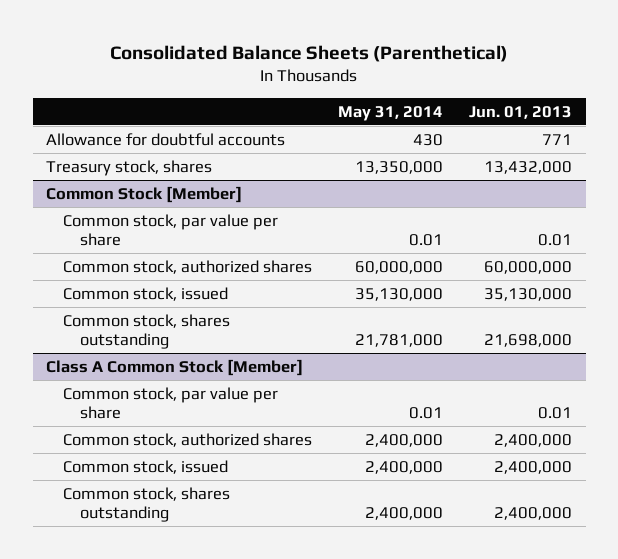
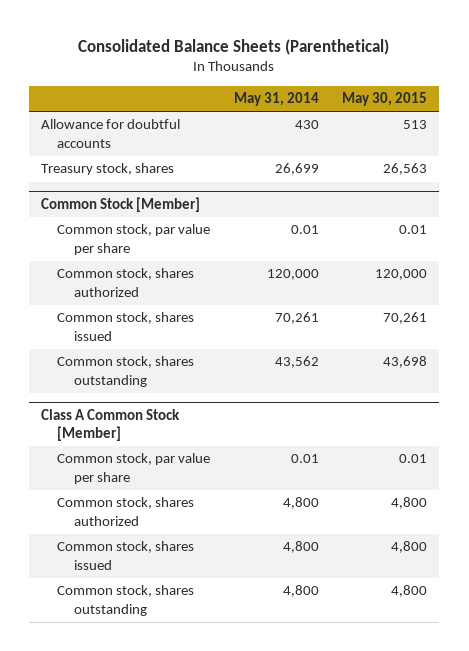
[469,105,573,119] Jun. 01, 2013 -> none
none -> [342,92,428,107] May 30, 2015
[355,160,444,174] 13,350,000 -> [274,163,319,176] 26,699
[62,259,312,274] Common stock, authorized shares -> [57,268,195,297] Common stock, shares authorized
[355,260,444,274] 60,000,000 -> [266,269,319,281] 120,000
[62,286,228,301] Common stock, issued -> [57,312,195,341] Common stock, shares issued
[355,287,444,301] 35,130,000 -> [274,312,319,325] 70,261
[355,334,444,348] 21,781,000 -> [274,356,319,369] 43,562
[62,432,312,447] Common stock, authorized shares -> [57,497,195,526] Common stock, shares authorized
[365,433,444,447] 2,400,000 -> [282,497,319,510] 4,800
[62,459,228,474] Common stock, issued -> [57,541,195,570] Common stock, shares issued
[365,460,444,474] 2,400,000 -> [282,541,319,554] 4,800
[365,507,444,521] 2,400,000 -> [282,585,319,598] 4,800

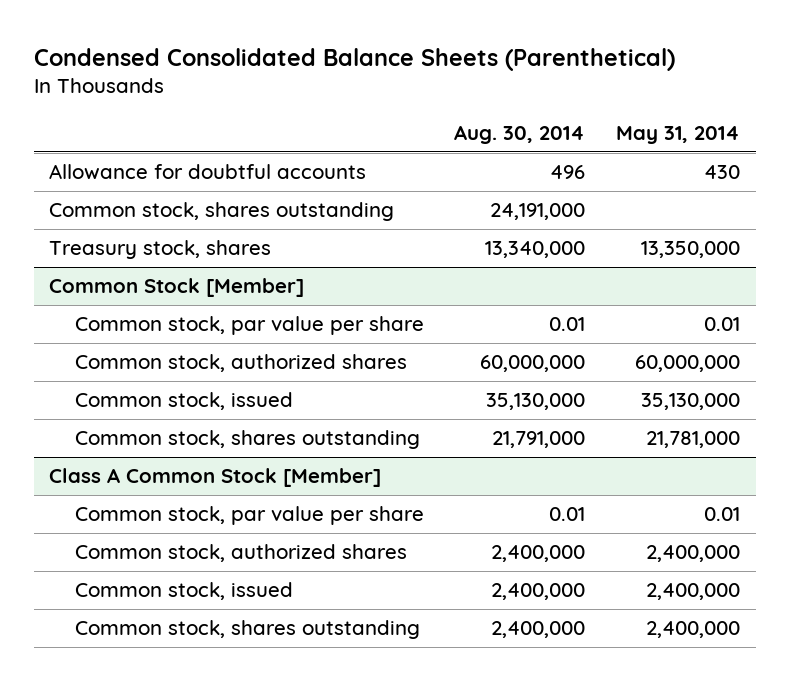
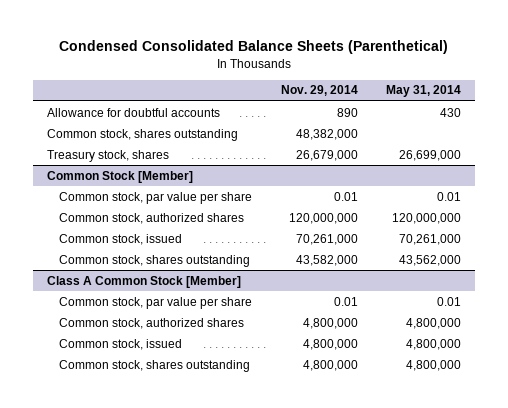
[454,125,586,145] Aug. 30, 2014 -> none
none -> [280,85,358,97] Nov. 29, 2014
[641,241,741,259] 13,350,000 -> [398,149,461,161] 26,699,000
[635,355,741,373] 60,000,000 -> [391,212,461,224] 120,000,000
[641,393,741,411] 35,130,000 -> [398,233,461,245] 70,261,000
[646,431,741,449] 21,781,000 -> [398,254,461,266] 43,562,000
[646,545,741,563] 2,400,000 -> [405,317,461,329] 4,800,000
[646,583,741,601] 2,400,000 -> [405,338,461,350] 4,800,000
[646,621,741,639] 2,400,000 -> [405,359,461,371] 4,800,000

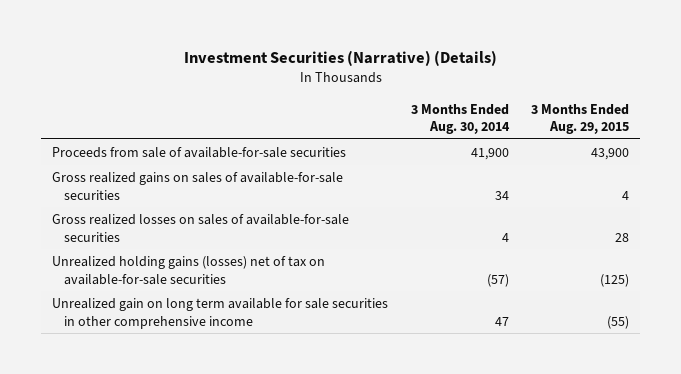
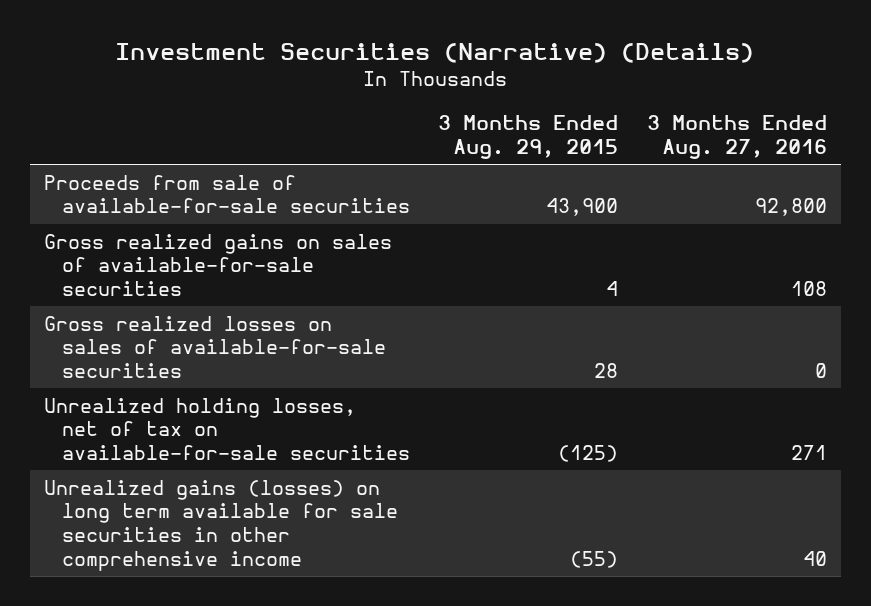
[410,103,510,135] 3 Months Ended Aug. 30, 2014 -> none
none -> [646,115,827,160] 3 Months Ended Aug. 27, 2016
[52,256,326,285] Unrealized holding gains (losses) net of tax on available-for-sale securities -> [44,397,411,461] Unrealized holding losses, net of tax on available-for-sale securities
[52,298,389,329] Unrealized gain on long term available for sale securities in other comprehensive income -> [44,479,399,571] Unrealized gains (losses) on long term available for sale securities in other comprehensive income

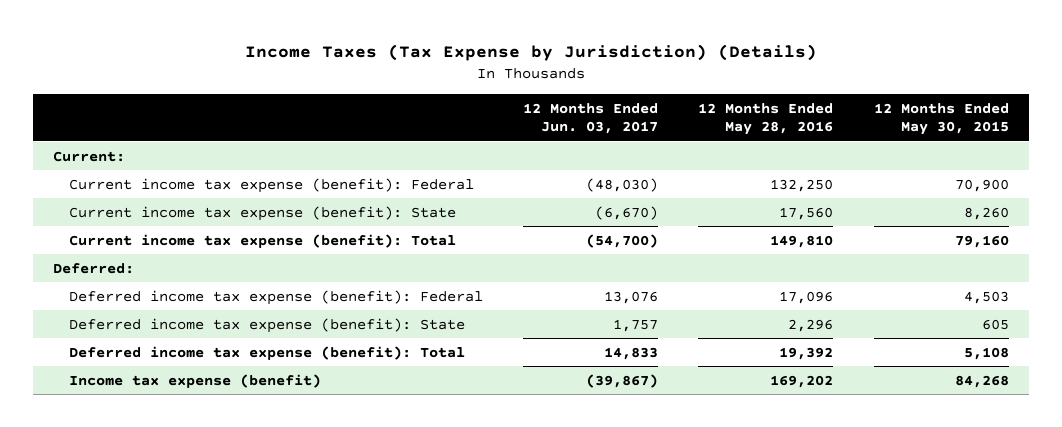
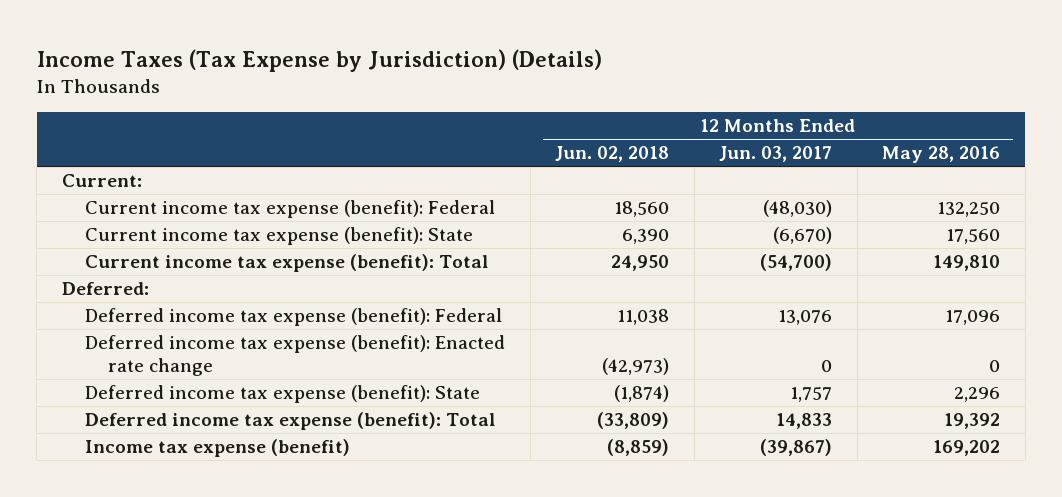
[873,102,1009,136] 12 Months Ended May 30, 2015 -> none
none -> [555,146,670,163] Jun. 02, 2018
none -> [85,335,506,376] Deferred income tax expense (benefit): Enacted rate change

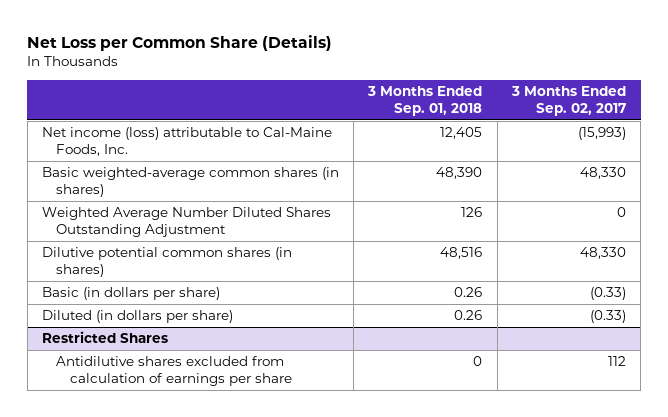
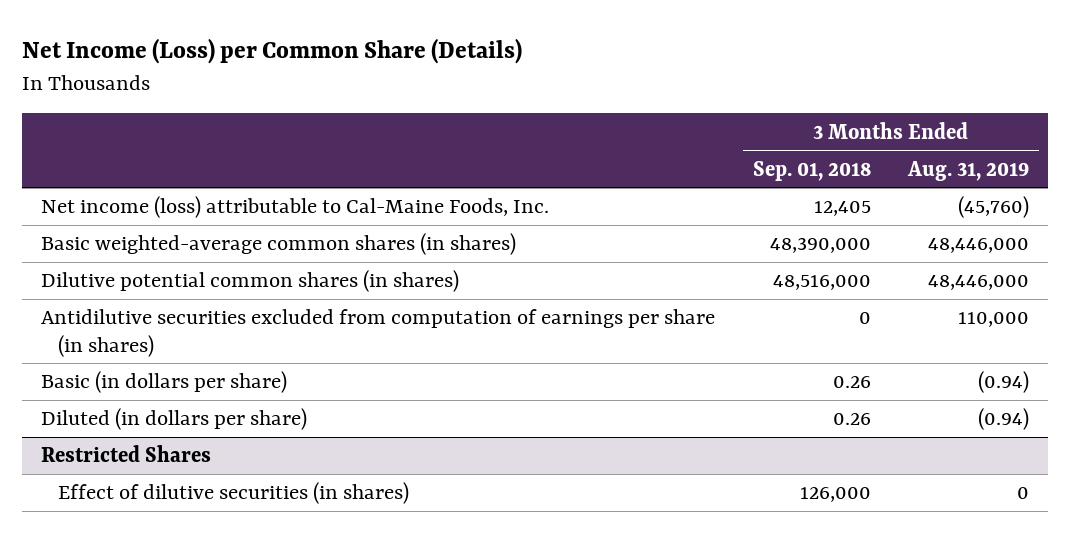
[27,35,333,52] Net Loss per Common Share (Details) -> [21,38,522,65] Net Income (Loss) per Common Share (Details)
[510,86,626,116] 3 Months Ended Sep. 02, 2017 -> none
none -> [907,160,1030,181] Aug. 31, 2019
[42,207,332,238] Weighted Average Number Diluted Shares Outstanding Adjustment -> none
[436,167,483,180] 48,390 -> [769,237,871,254] 48,390,000
[440,247,483,260] 48,516 -> [772,275,871,291] 48,516,000
none -> [40,309,715,357] Antidilutive securities excluded from computation of earnings per share (in shares)
[56,356,293,387] Antidilutive shares excluded from calculation of earnings per share -> none
none -> [58,482,410,505] Effect of dilutive securities (in shares)

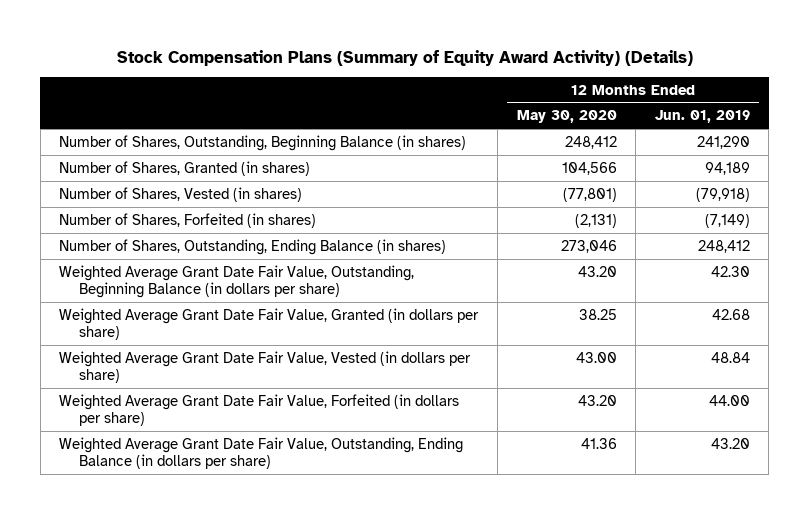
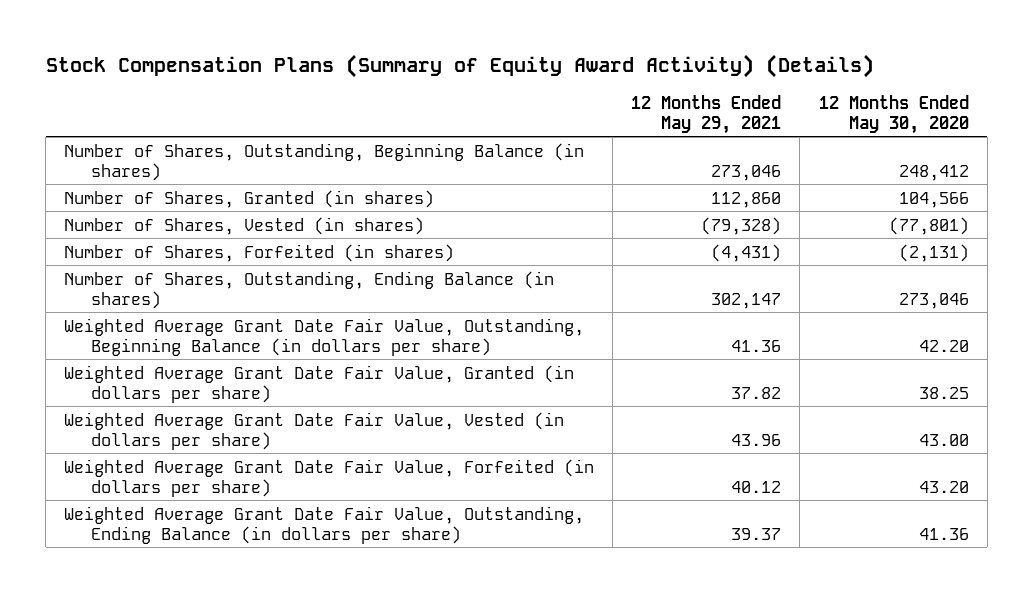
[654,110,750,124] Jun. 01, 2019 -> none
none -> [631,94,782,134] 12 Months Ended May 29, 2021
[577,265,617,277] 43.20 -> [918,339,969,352] 42.20

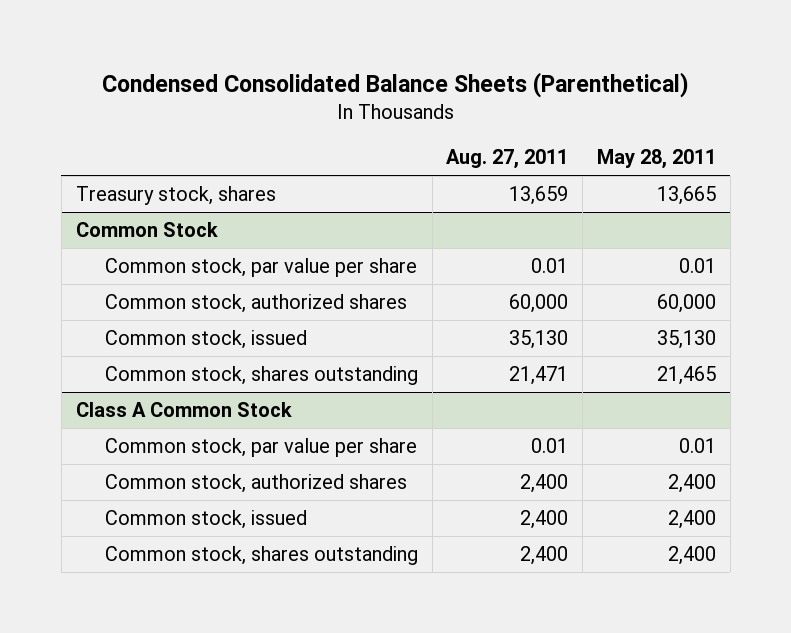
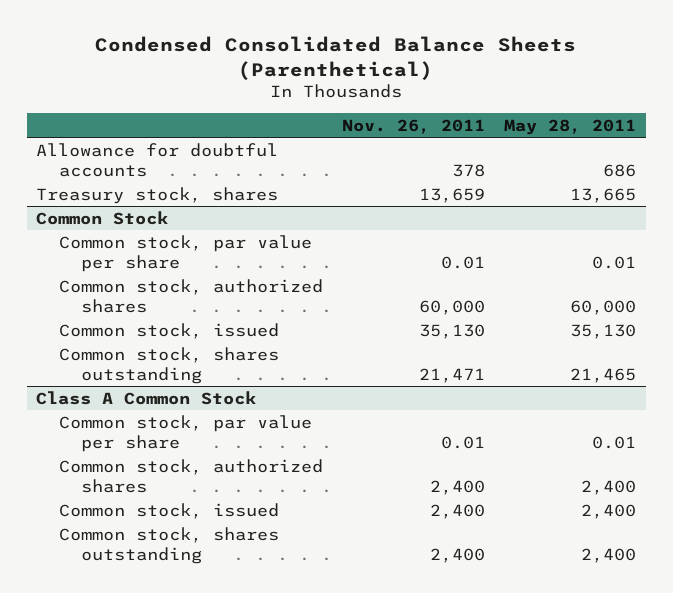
[446,148,569,169] Aug. 27, 2011 -> none
none -> [342,118,486,134] Nov. 26, 2011
none -> [36,142,279,177] Allowance for doubtful accounts

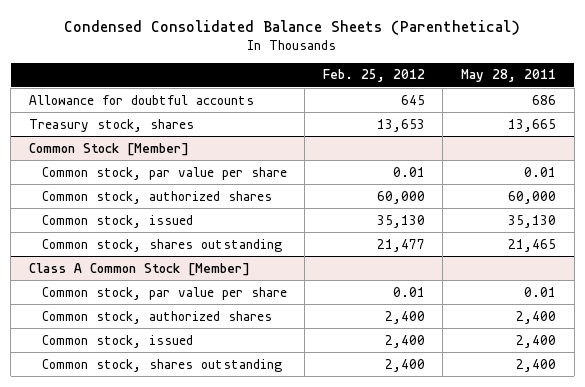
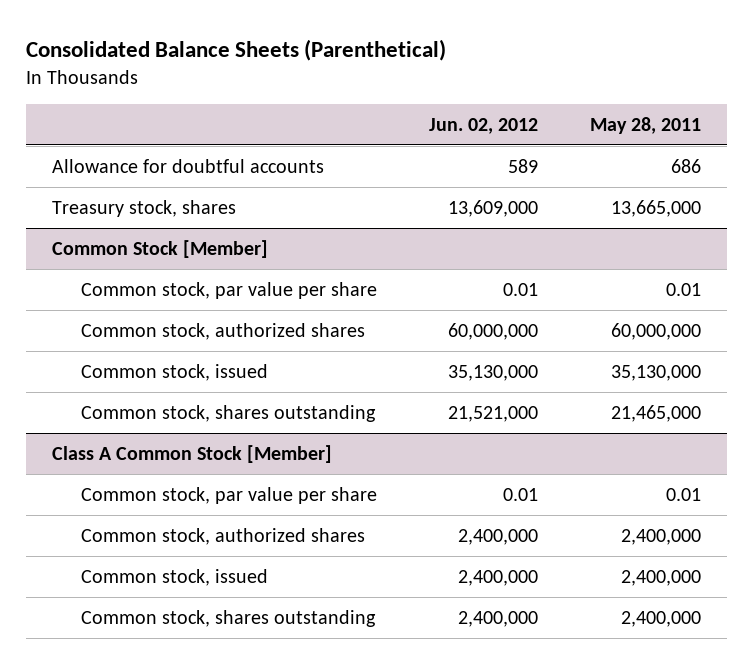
[64,19,521,35] Condensed Consolidated Balance Sheets (Parenthetical) -> [26,39,447,62] Consolidated Balance Sheets (Parenthetical)
[322,69,425,83] Feb. 25, 2012 -> none
none -> [429,118,539,135] Jun. 02, 2012
[508,118,557,132] 13,665 -> [611,199,702,217] 13,665,000
[508,190,557,204] 60,000 -> [611,322,702,340] 60,000,000
[508,214,557,228] 35,130 -> [611,364,702,381] 35,130,000
[508,238,557,252] 21,465 -> [611,404,702,422] 21,465,000
[516,310,557,324] 2,400 -> [621,528,702,545] 2,400,000
[516,334,557,348] 2,400 -> [621,569,702,586] 2,400,000
[516,358,557,372] 2,400 -> [621,610,702,627] 2,400,000

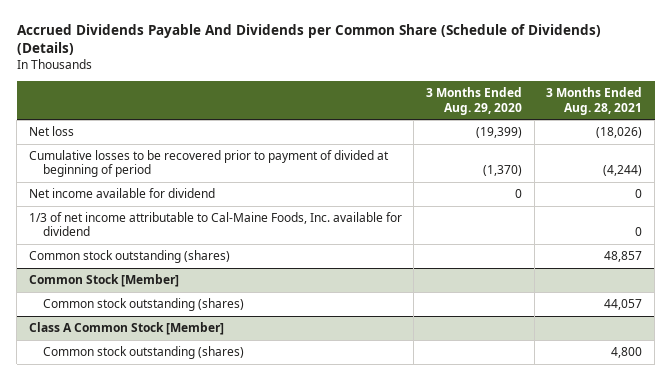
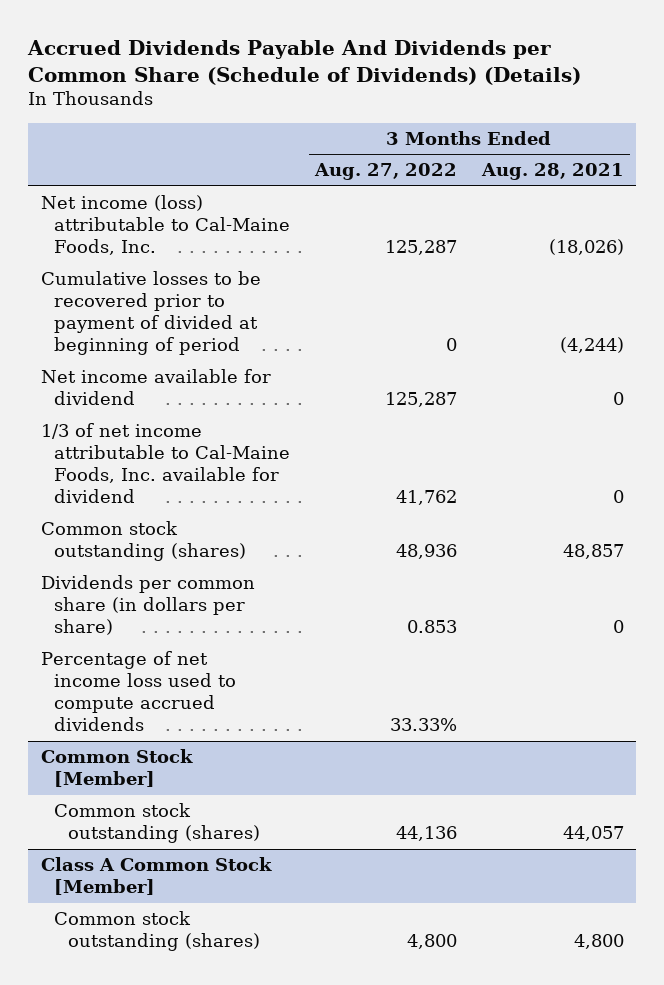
[426,87,523,115] 3 Months Ended Aug. 29, 2020 -> none
none -> [313,163,457,181] Aug. 27, 2022
[28,126,74,137] Net loss -> [40,195,291,256] Net income (loss) attributable to Cal-Maine Foods, Inc.
none -> [40,575,255,636] Dividends per common share (in dollars per share)
none -> [40,651,237,732] Percentage of net income loss used to compute accrued dividends

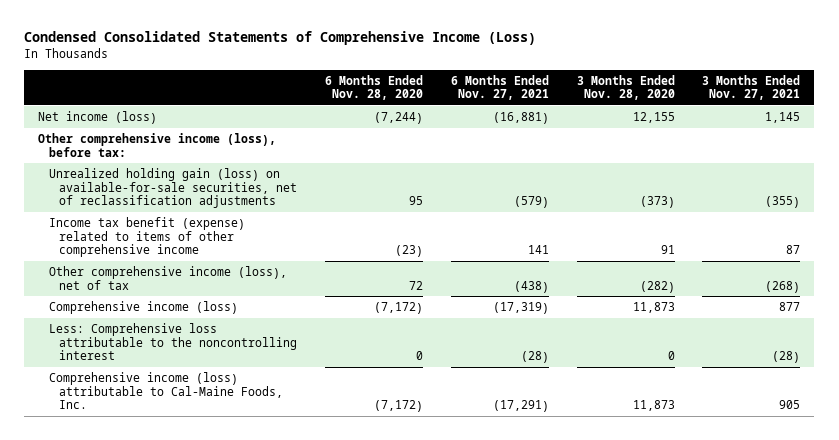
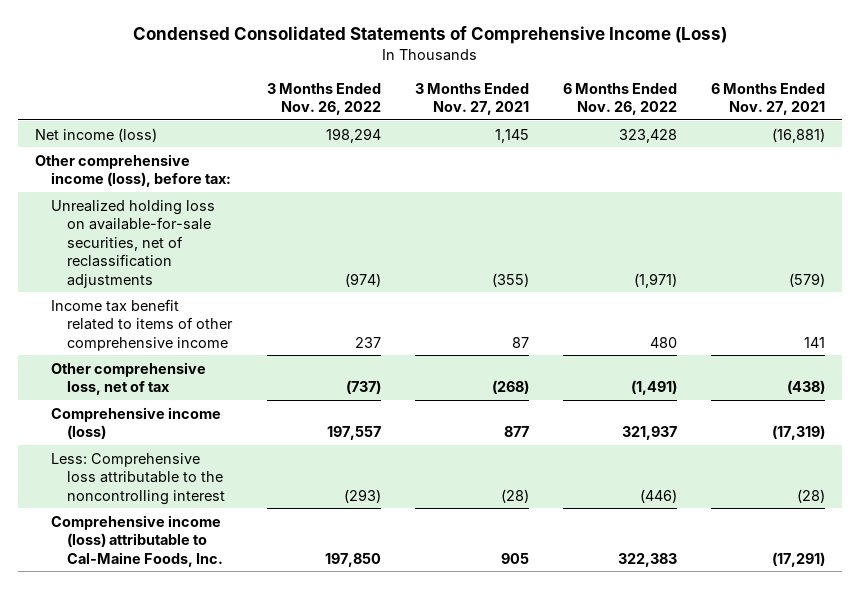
[325,74,424,101] 6 Months Ended Nov. 28, 2020 -> none
[576,74,675,101] 3 Months Ended Nov. 28, 2020 -> none
none -> [266,82,381,116] 3 Months Ended Nov. 26, 2022
none -> [562,82,677,116] 6 Months Ended Nov. 26, 2022
[48,167,298,209] Unrealized holding gain (loss) on available-for-sale securities, net of reclassification adjustments -> [50,199,215,288] Unrealized holding loss on available-for-sale securities, net of reclassification adjustments
[48,216,245,258] Income tax benefit (expense) related to items of other comprehensive income -> [50,298,234,351] Income tax benefit related to items of other comprehensive income
[48,265,287,290] Other comprehensive income (loss), net of tax -> [50,361,206,396] Other comprehensive loss, net of tax

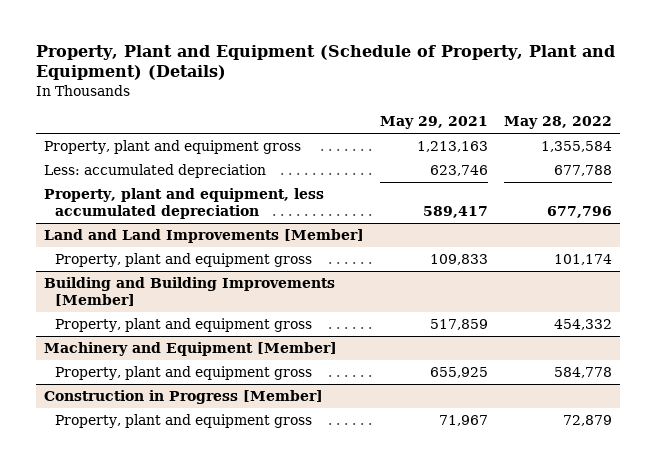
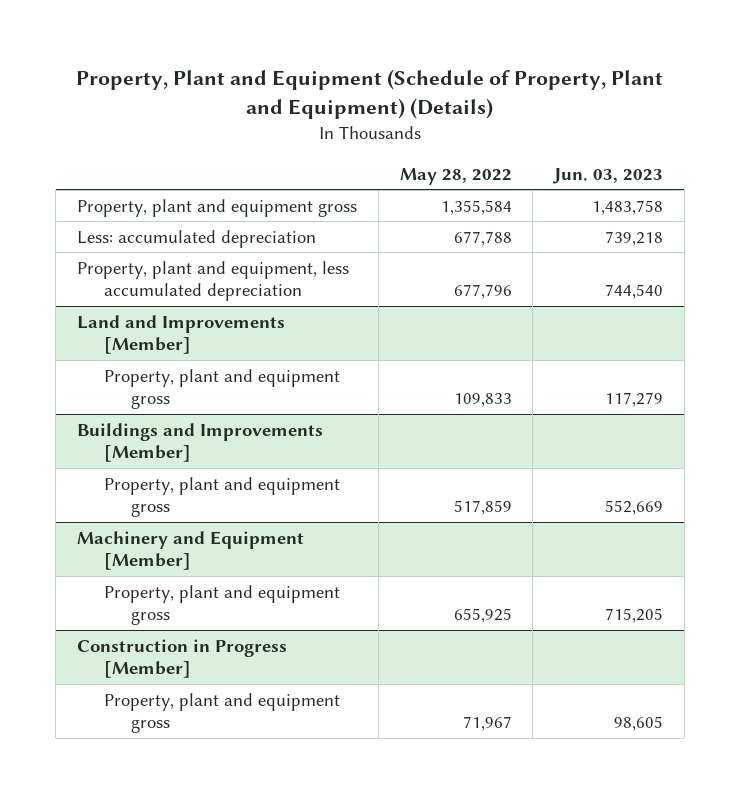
[379,116,488,130] May 29, 2021 -> none
none -> [553,167,664,184] Jun. 03, 2023
[43,228,364,243] Land and Land Improvements [Member] -> [77,314,286,355] Land and Improvements [Member]
[554,253,613,265] 101,174 -> [453,393,512,408] 109,833
[43,276,335,307] Building and Building Improvements [Member] -> [77,422,324,463] Buildings and Improvements [Member]
[554,318,613,330] 454,332 -> [453,500,512,516] 517,859
[554,366,613,378] 584,778 -> [453,608,512,624] 655,925
[563,414,613,426] 72,879 -> [462,716,512,732] 71,967

